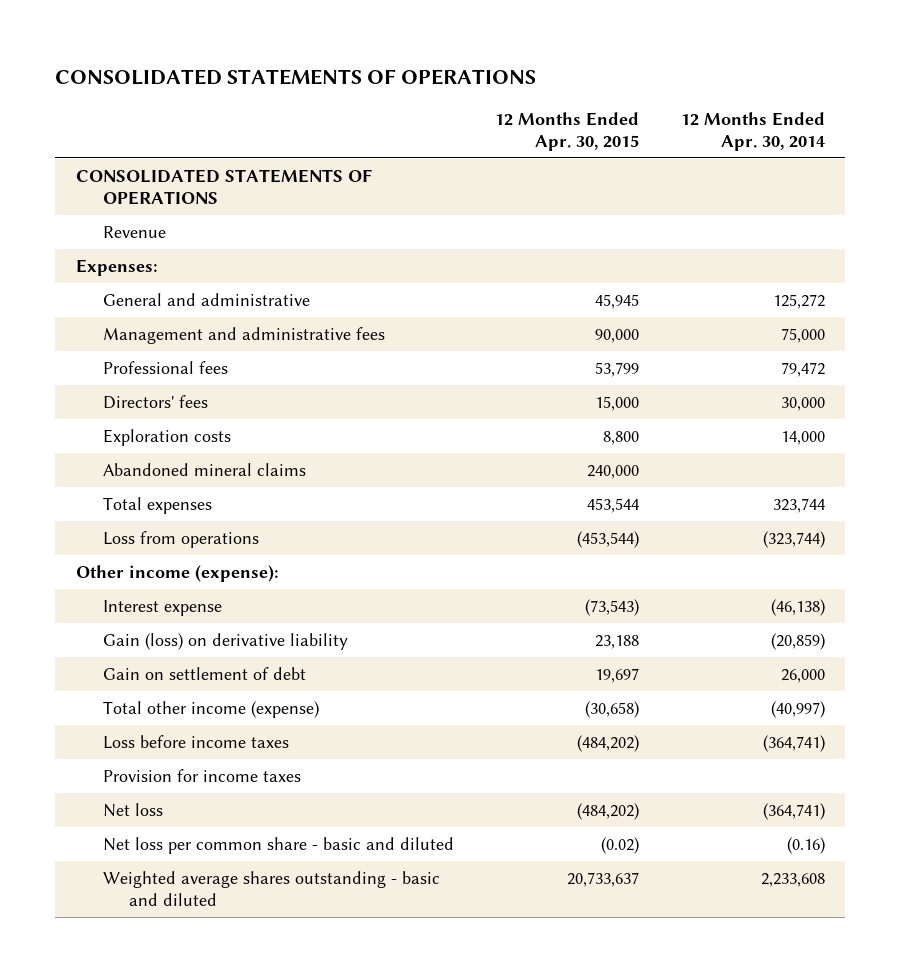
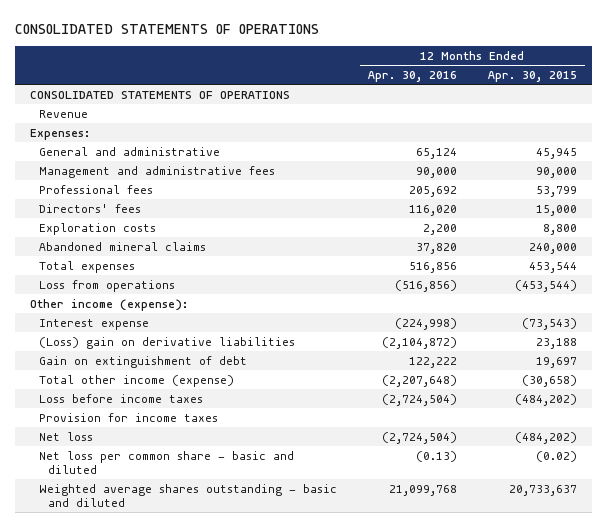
[680,111,825,151] 12 Months Ended Apr. 30, 2014 -> none
none -> [368,70,458,82] Apr. 30, 2016
[102,633,348,651] Gain (loss) on derivative liability -> [39,336,296,349] (Loss) gain on derivative liabilities
[102,667,306,681] Gain on settlement of debt -> [39,355,248,368] Gain on extinguishment of debt

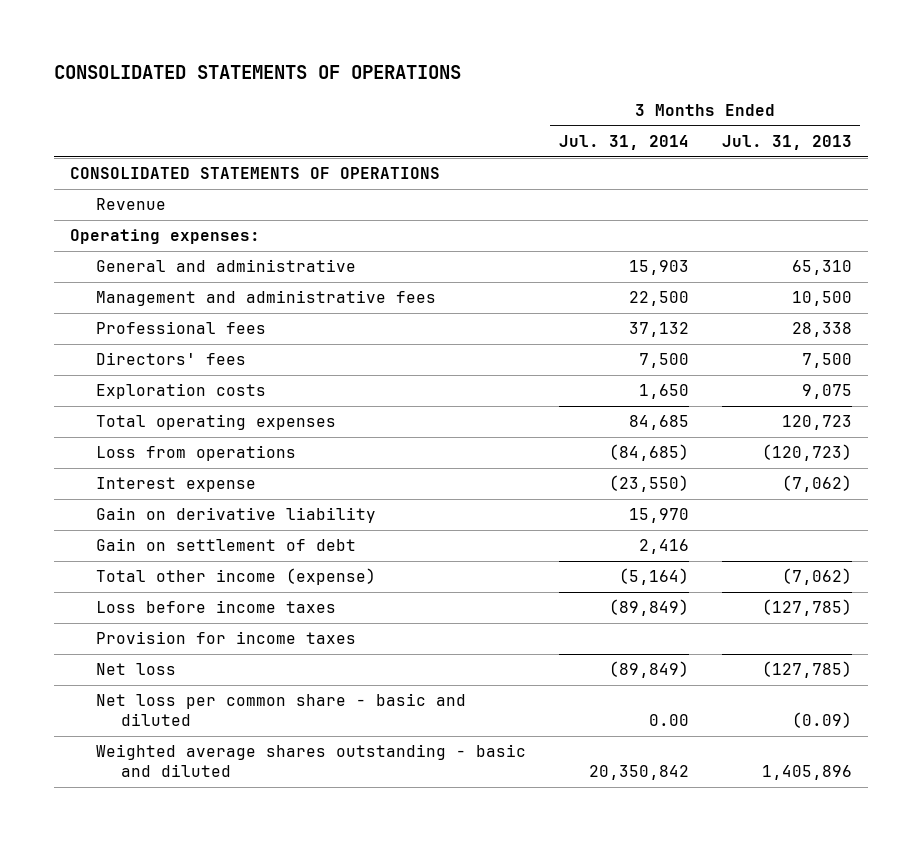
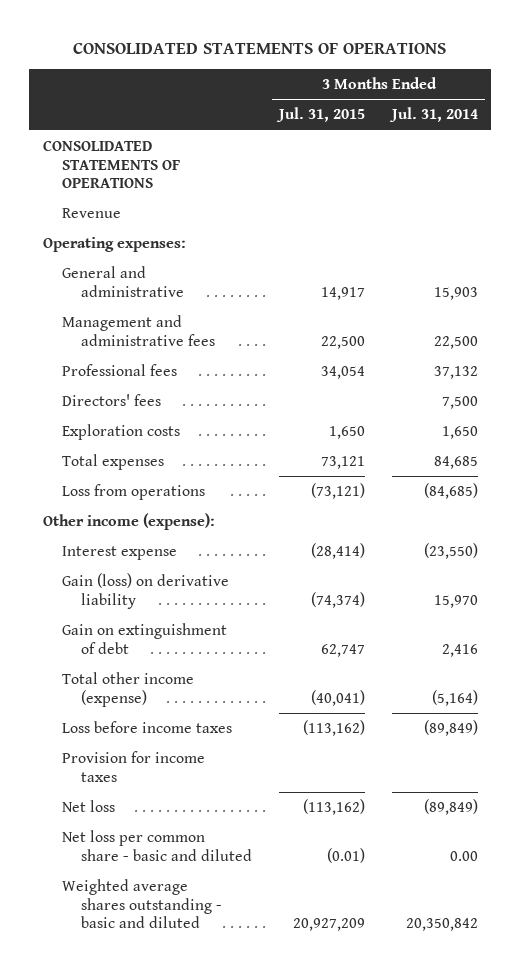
[721,134,852,150] Jul. 31, 2013 -> none
none -> [276,107,366,123] Jul. 31, 2015
[95,414,336,431] Total operating expenses -> [62,453,165,470] Total expenses
none -> [42,512,215,530] Other income (expense):
[95,507,376,524] Gain on derivative liability -> [62,572,230,609] Gain (loss) on derivative liability
[95,538,356,552] Gain on settlement of debt -> [62,622,228,654] Gain on extinguishment of debt

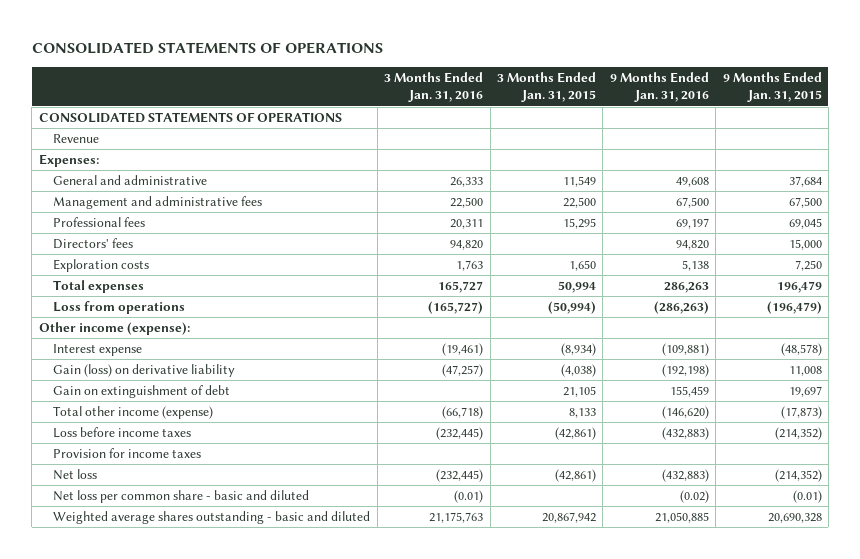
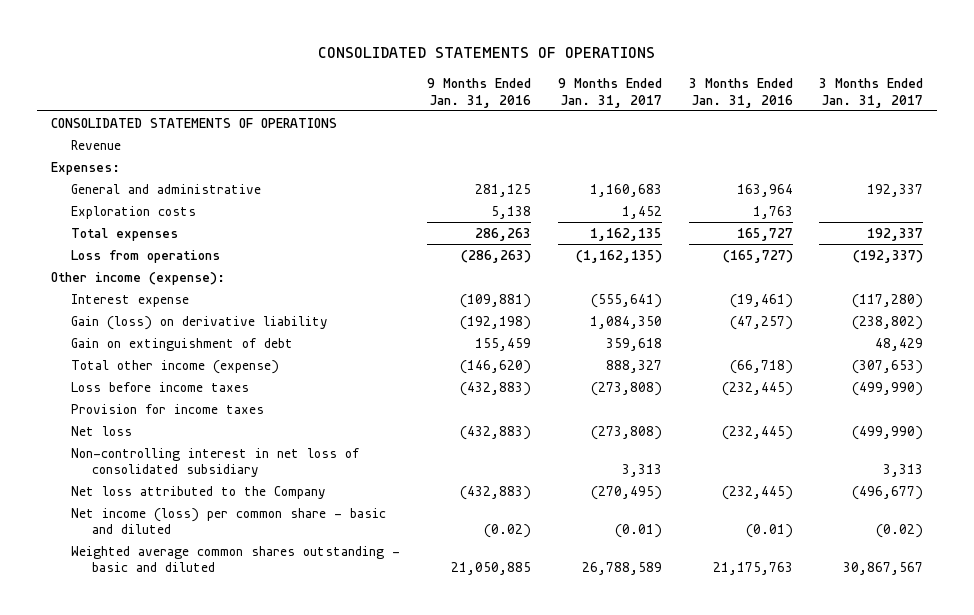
[496,71,596,103] 3 Months Ended Jan. 31, 2015 -> none
[722,71,822,103] 9 Months Ended Jan. 31, 2015 -> none
none -> [557,77,662,108] 9 Months Ended Jan. 31, 2017
none -> [819,77,924,108] 3 Months Ended Jan. 31, 2017
[53,195,263,209] Management and administrative fees -> none
[53,216,146,227] Professional fees -> none
[53,237,134,249] Directors' fees -> none
[450,176,484,187] 26,333 -> [736,183,793,197] 163,964
[675,176,709,187] 49,608 -> [475,183,532,197] 281,125
none -> [71,447,360,478] Non-controlling interest in net loss of consolidated subsidiary
none -> [71,485,327,499] Net loss attributed to the Company
[53,489,310,503] Net loss per common share - basic and diluted -> [71,507,387,535] Net income (loss) per common share - basic and diluted
[53,510,371,524] Weighted average shares outstanding - basic and diluted -> [71,545,401,573] Weighted average common shares outstanding - basic and diluted

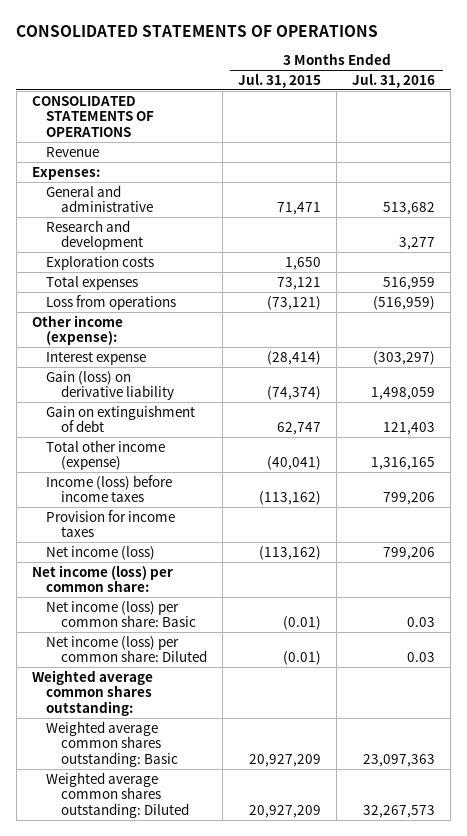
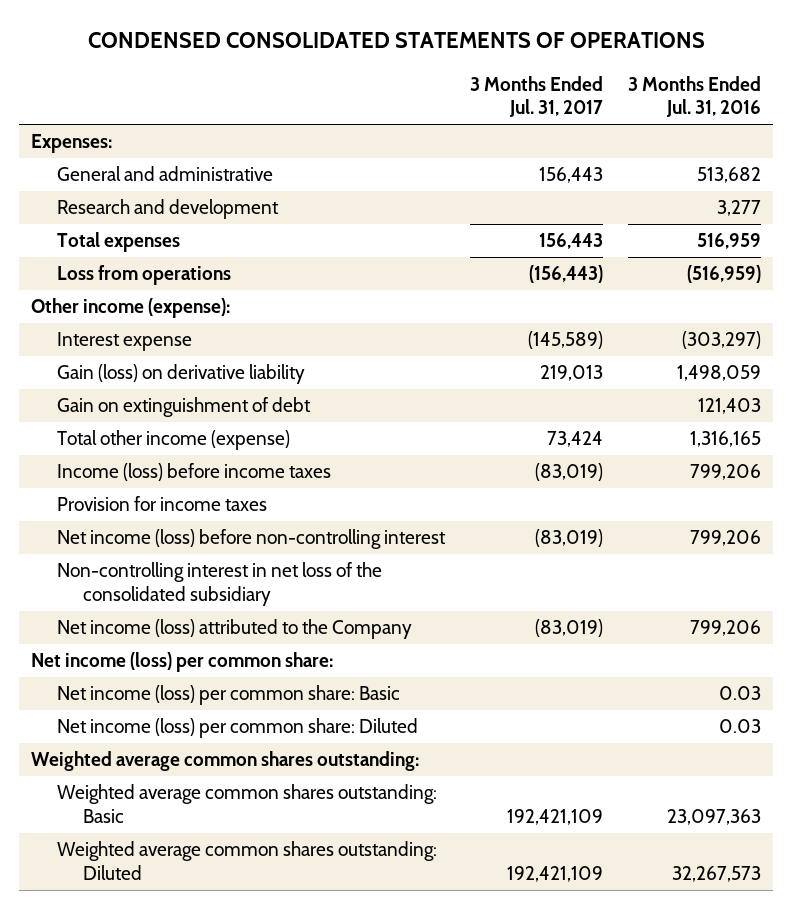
[16,24,379,37] CONSOLIDATED STATEMENTS OF OPERATIONS -> [87,32,705,49] CONDENSED CONSOLIDATED STATEMENTS OF OPERATIONS
[238,73,322,88] Jul. 31, 2015 -> none
none -> [469,75,603,118] 3 Months Ended Jul. 31, 2017
[31,95,155,137] CONSOLIDATED STATEMENTS OF OPERATIONS -> none
[46,146,100,157] Revenue -> none
[46,255,155,270] Exploration costs -> none
none -> [56,529,446,550] Net income (loss) before non-controlling interest
none -> [56,562,382,607] Non-controlling interest in net loss of the consolidated subsidiary
[46,545,156,560] Net income (loss) -> [56,619,412,640] Net income (loss) attributed to the Company

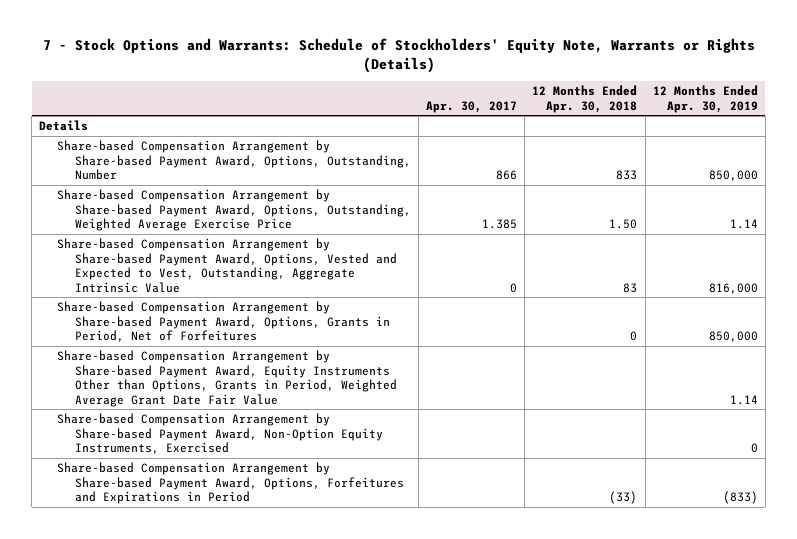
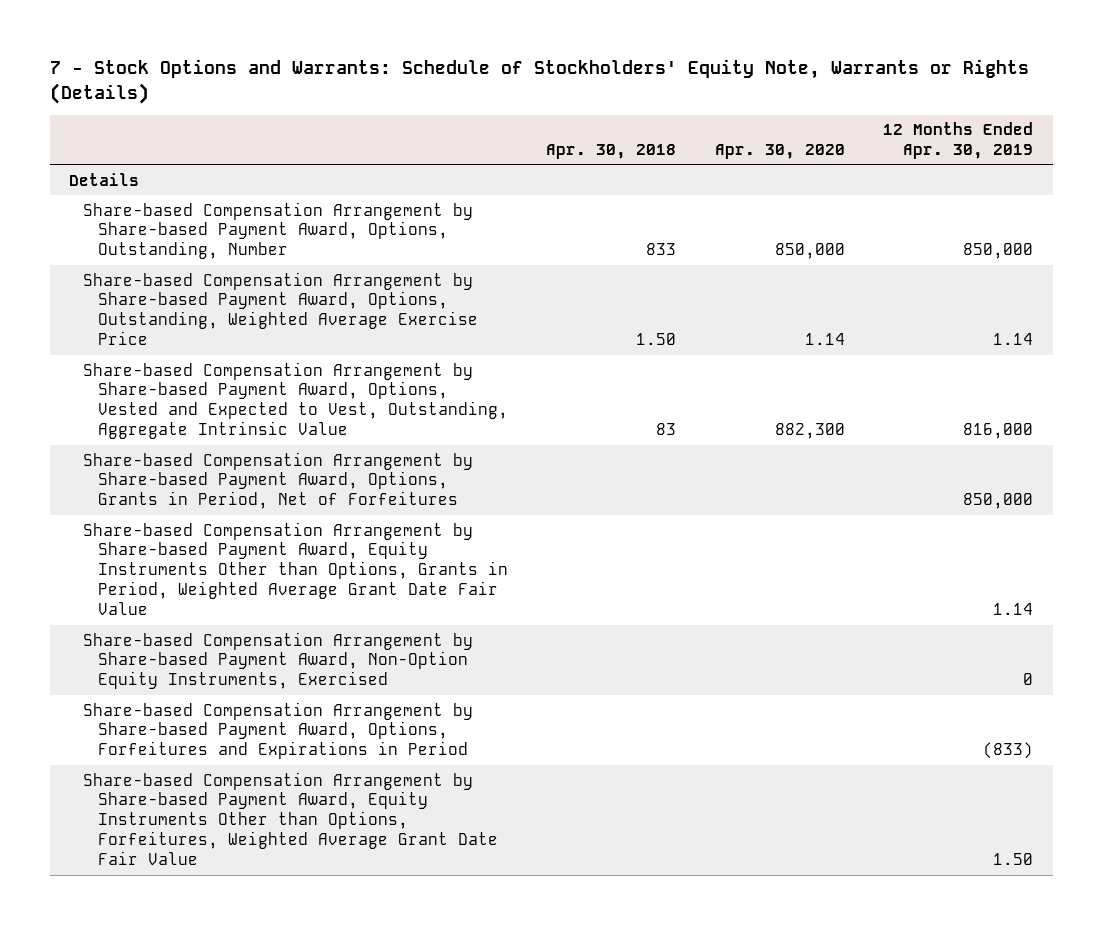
[426,100,518,113] Apr. 30, 2017 -> none
[532,85,638,113] 12 Months Ended Apr. 30, 2018 -> none
none -> [546,144,677,160] Apr. 30, 2018
none -> [714,144,845,160] Apr. 30, 2020
none -> [83,771,498,866] Share-based Compensation Arrangement by Share-based Payment Award, Equity Instruments Other than Options, Forfeitures, Weighted Average Grant Date Fair Value

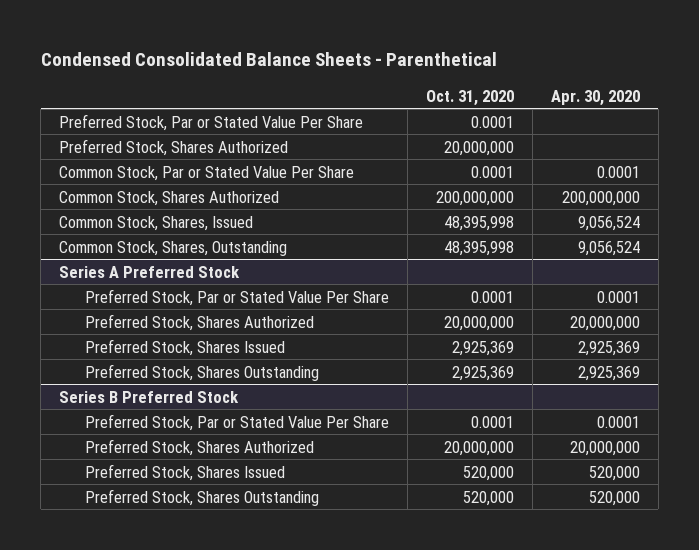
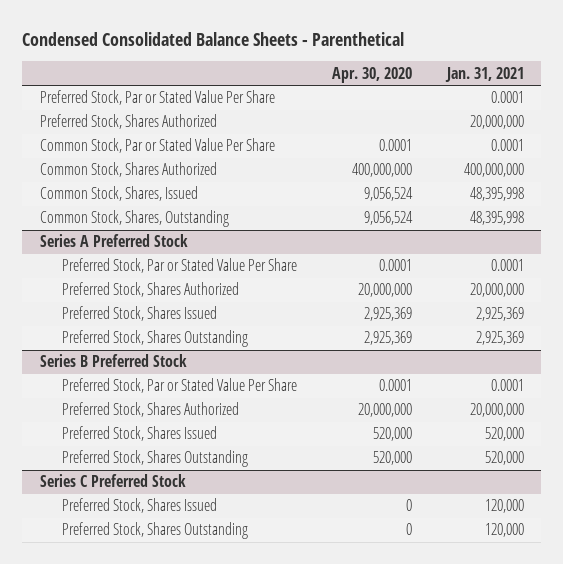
[426,89,515,106] Oct. 31, 2020 -> none
none -> [444,66,524,82] Jan. 31, 2021
[561,190,640,206] 200,000,000 -> [351,163,412,178] 400,000,000
none -> [39,474,186,488] Series C Preferred Stock
none -> [62,498,218,514] Preferred Stock, Shares Issued
none -> [62,522,249,540] Preferred Stock, Shares Outstanding

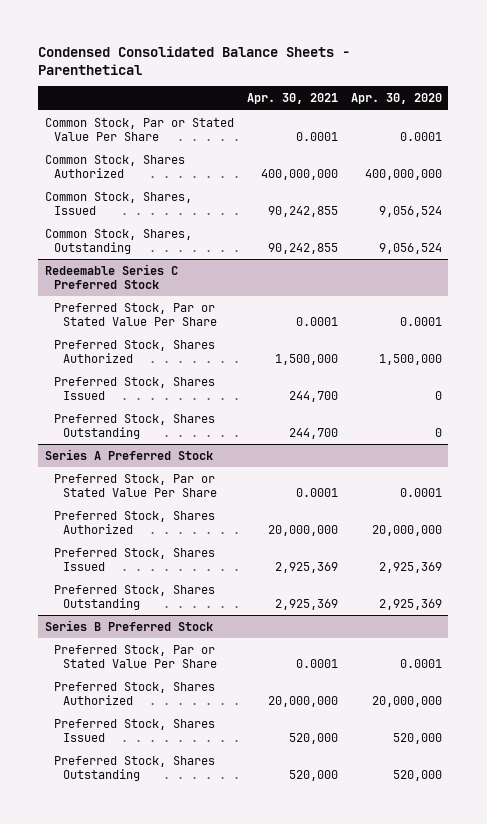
[444,66,524,82] Jan. 31, 2021 -> none
none -> [246,93,338,105] Apr. 30, 2021
[39,90,275,106] Preferred Stock, Par or Stated Value Per Share -> none
[39,114,217,130] Preferred Stock, Shares Authorized -> none
none -> [44,263,178,289] Redeemable Series C Preferred Stock
none -> [54,302,218,326] Preferred Stock, Par or Stated Value Per Share
none -> [54,339,216,363] Preferred Stock, Shares Authorized
none -> [54,376,216,400] Preferred Stock, Shares Issued
none -> [54,413,216,439] Preferred Stock, Shares Outstanding
[39,474,186,488] Series C Preferred Stock -> none
[62,498,218,514] Preferred Stock, Shares Issued -> none
[62,522,249,540] Preferred Stock, Shares Outstanding -> none

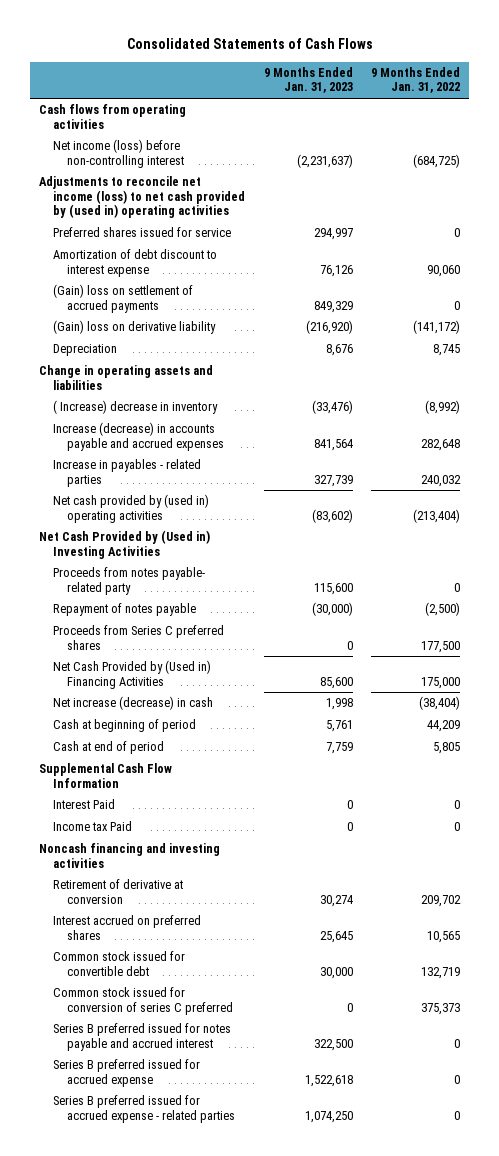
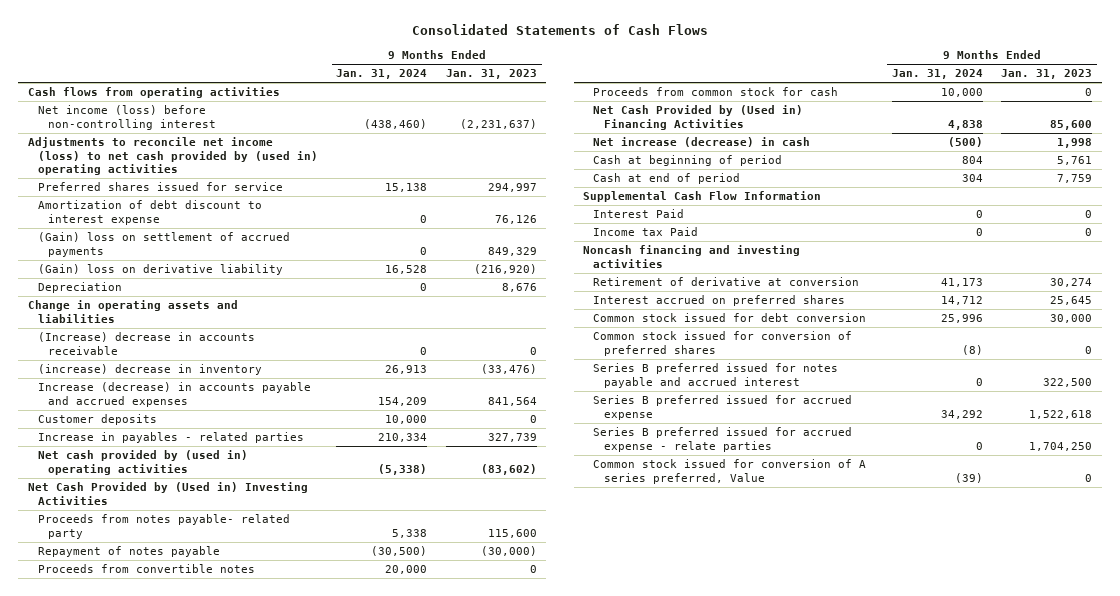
[370,67,460,94] 9 Months Ended Jan. 31, 2022 -> none
none -> [336,69,428,80] Jan. 31, 2024
none -> [37,331,255,355] (Increase) decrease in accounts receivable
[53,400,219,415] ( Increase) decrease in inventory -> [37,363,262,375] (increase) decrease in inventory
none -> [37,413,157,425] Customer deposits
[53,625,225,650] Proceeds from Series C preferred shares -> [37,563,255,573] Proceeds from convertible notes
none -> [593,86,839,96] Proceeds from common stock for cash
[53,951,186,976] Common stock issued for convertible debt -> [593,312,867,322] Common stock issued for debt conversion
[53,987,234,1015] Common stock issued for conversion of series C preferred -> [593,330,853,356] Common stock issued for conversion of preferred shares
[53,1095,236,1123] Series B preferred issued for accrued expense - related parties -> [593,426,853,452] Series B preferred issued for accrued expense - relate parties
[304,1110,353,1123] 1,074,250 -> [1029,441,1093,451] 1,704,250
none -> [593,458,867,484] Common stock issued for conversion of A series preferred, Value

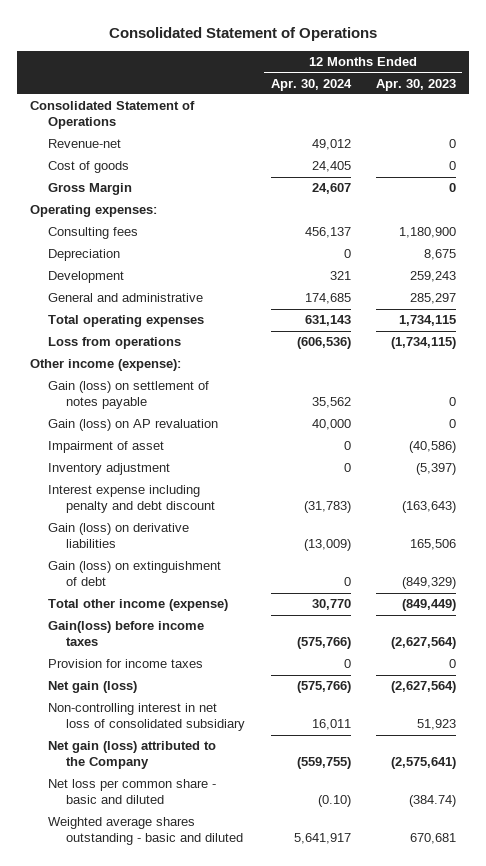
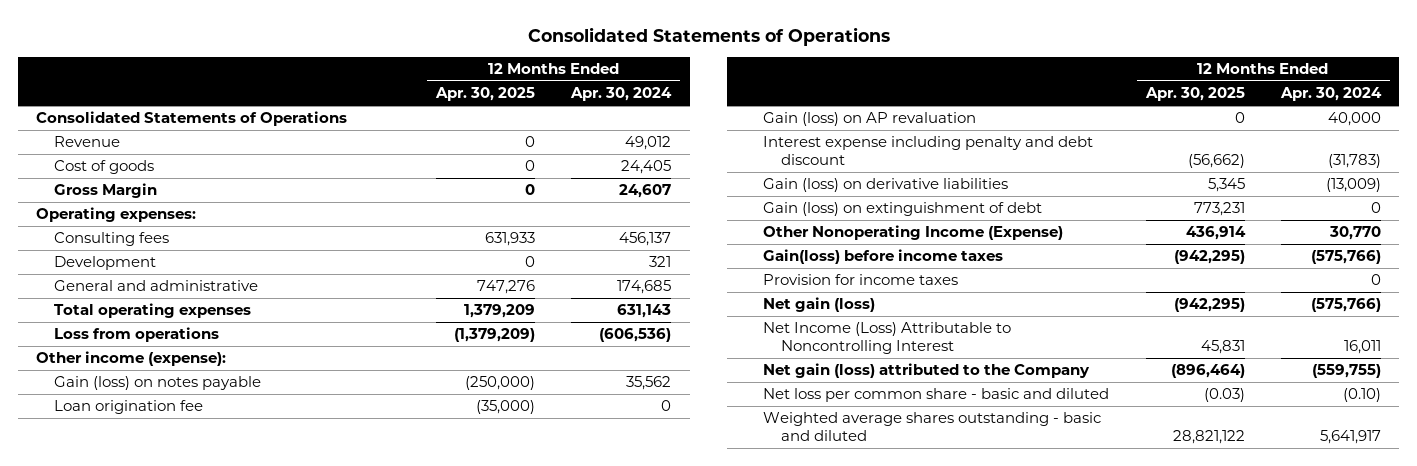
[108,26,377,41] Consolidated Statement of Operations -> [527,26,890,46] Consolidated Statements of Operations
[375,78,456,91] Apr. 30, 2023 -> none
none -> [435,87,536,102] Apr. 30, 2025
[29,101,195,130] Consolidated Statement of Operations -> [36,111,348,127] Consolidated Statements of Operations
[48,139,122,149] Revenue-net -> [53,136,120,148] Revenue
[48,249,121,262] Depreciation -> none
[48,381,210,410] Gain (loss) on settlement of notes payable -> [53,376,261,391] Gain (loss) on notes payable
none -> [53,400,203,415] Loan origination fee
[48,441,165,454] Impairment of asset -> none
[48,463,171,476] Inventory adjustment -> none
[48,599,229,612] Total other income (expense) -> [763,225,1064,241] Other Nonoperating Income (Expense)
[48,703,246,732] Non-controlling interest in net loss of consolidated subsidiary -> [763,322,1012,354] Net Income (Loss) Attributable to Noncontrolling Interest

